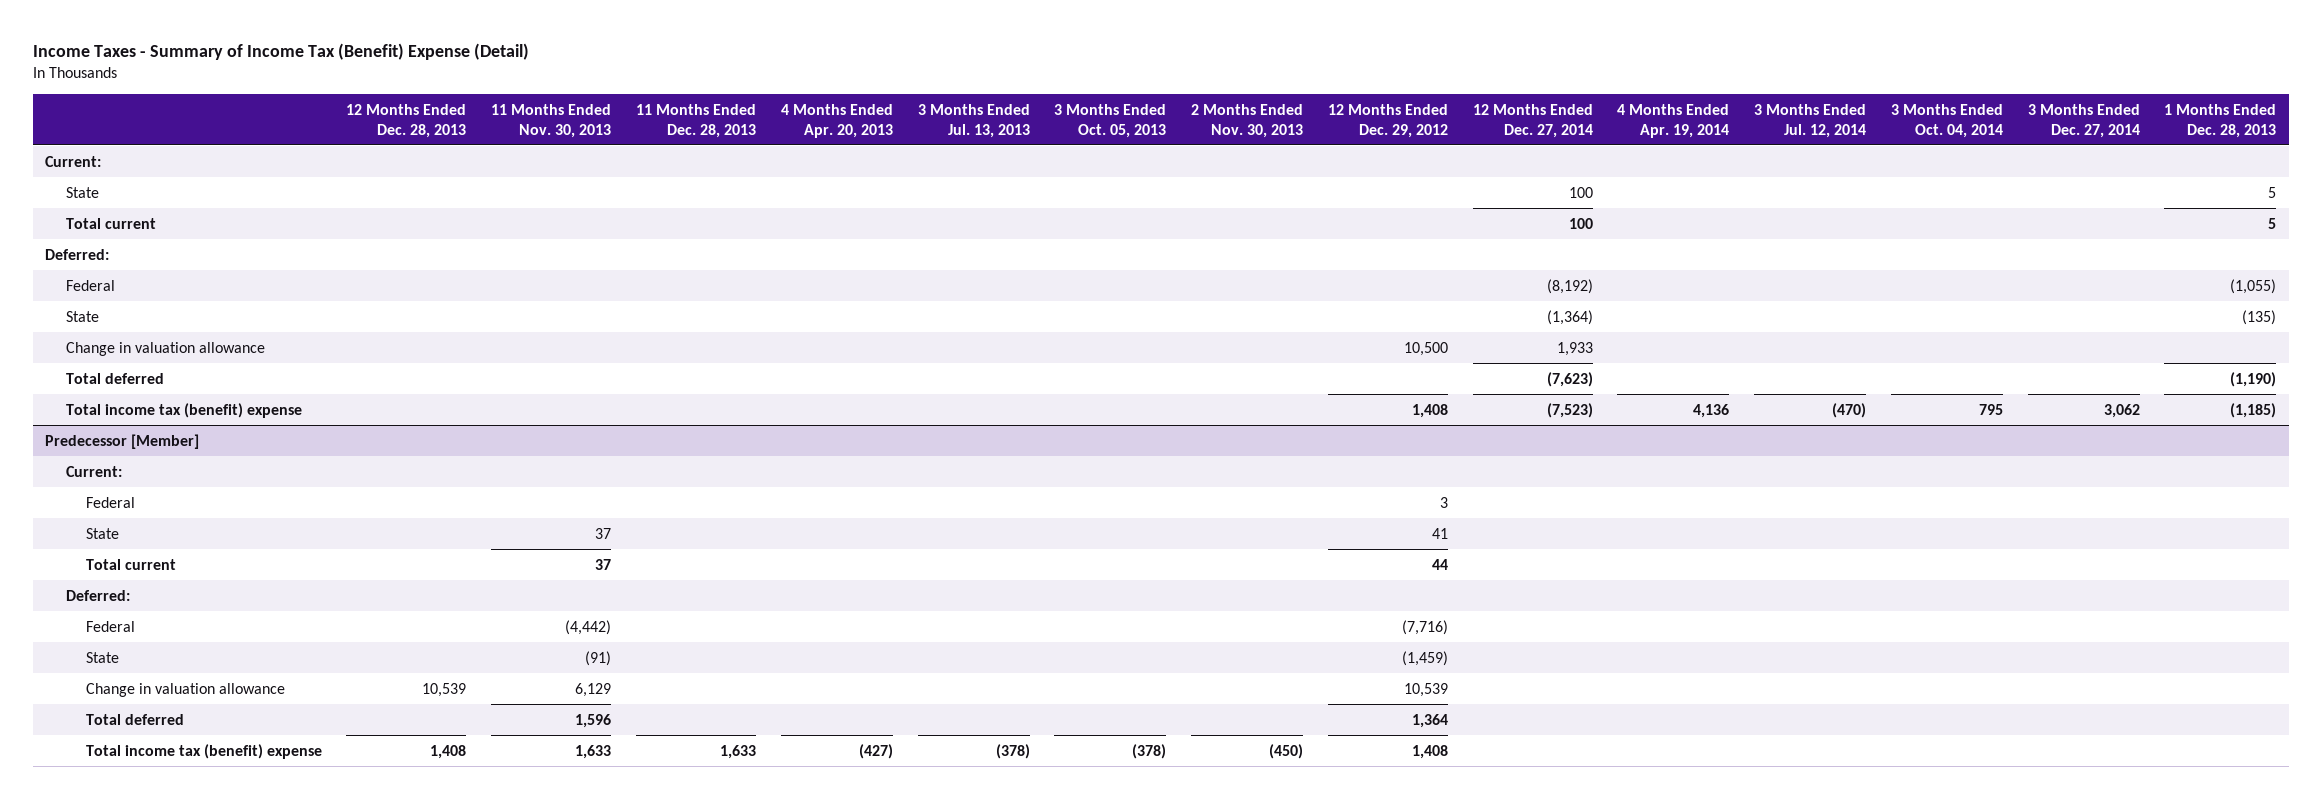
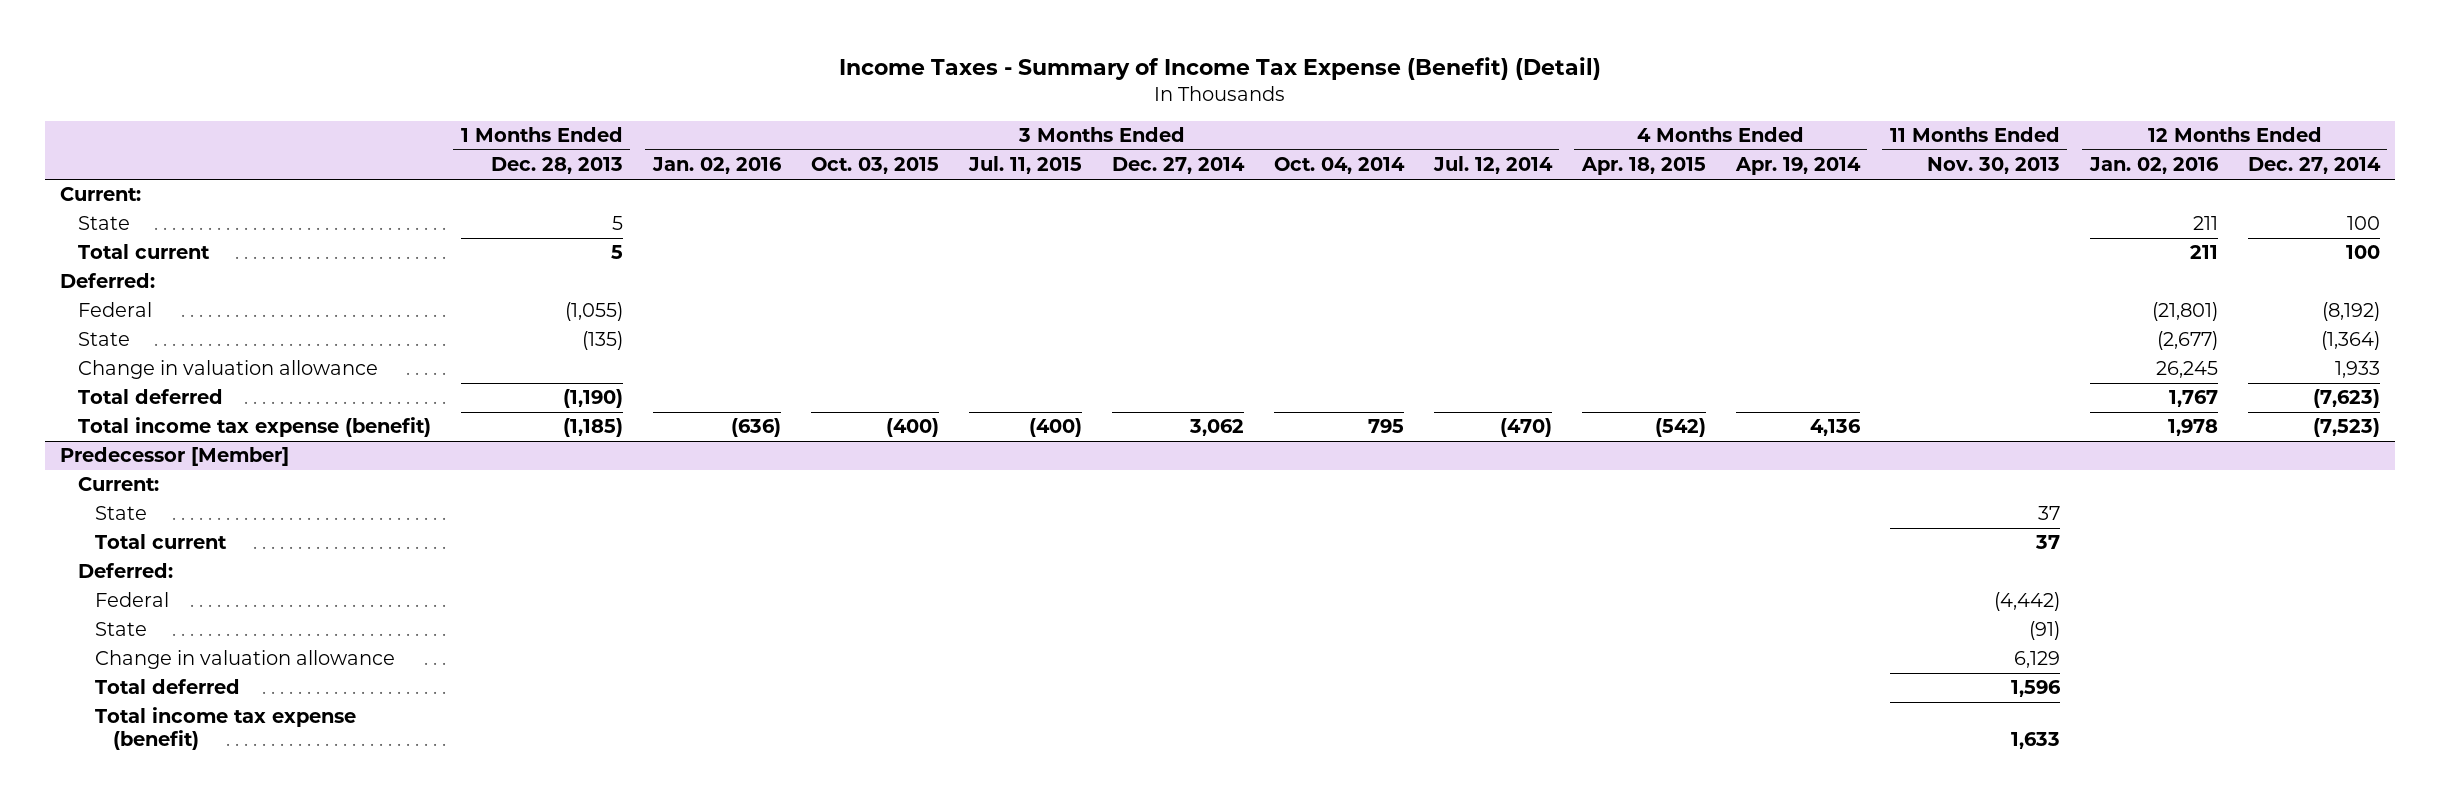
[32,43,529,61] Income Taxes - Summary of Income Tax (Benefit) Expense (Detail) -> [839,57,1602,81] Income Taxes - Summary of Income Tax Expense (Benefit) (Detail)
[346,103,467,138] 12 Months Ended Dec. 28, 2013 -> none
[636,103,757,138] 11 Months Ended Dec. 28, 2013 -> none
[780,103,893,138] 4 Months Ended Apr. 20, 2013 -> none
[917,103,1030,138] 3 Months Ended Jul. 13, 2013 -> none
[1054,103,1167,138] 3 Months Ended Oct. 05, 2013 -> none
[1191,103,1304,138] 2 Months Ended Nov. 30, 2013 -> none
[1327,103,1448,138] 12 Months Ended Dec. 29, 2012 -> none
none -> [651,157,782,175] Jan. 02, 2016
none -> [810,157,939,175] Oct. 03, 2015
none -> [967,156,1082,175] Jul. 11, 2015
none -> [1580,157,1706,176] Apr. 18, 2015
none -> [2088,157,2219,175] Jan. 02, 2016
[65,402,302,418] Total income tax (benefit) expense -> [77,417,431,438] Total income tax expense (benefit)
[85,496,135,508] Federal -> none
[85,743,322,759] Total income tax (benefit) expense -> [95,707,357,751] Total income tax expense (benefit)

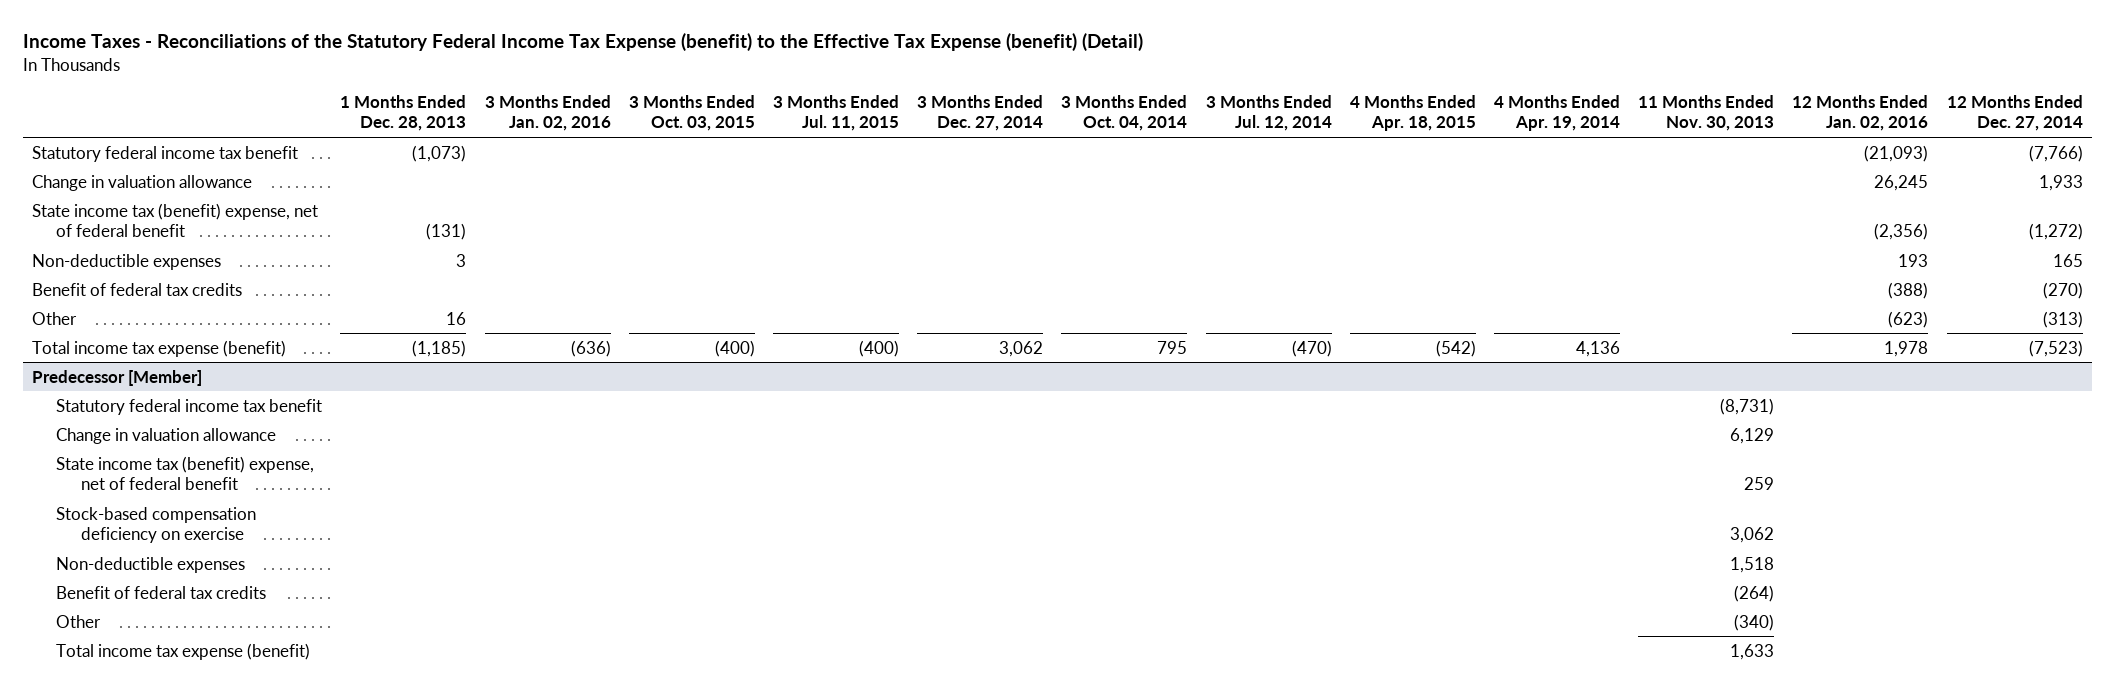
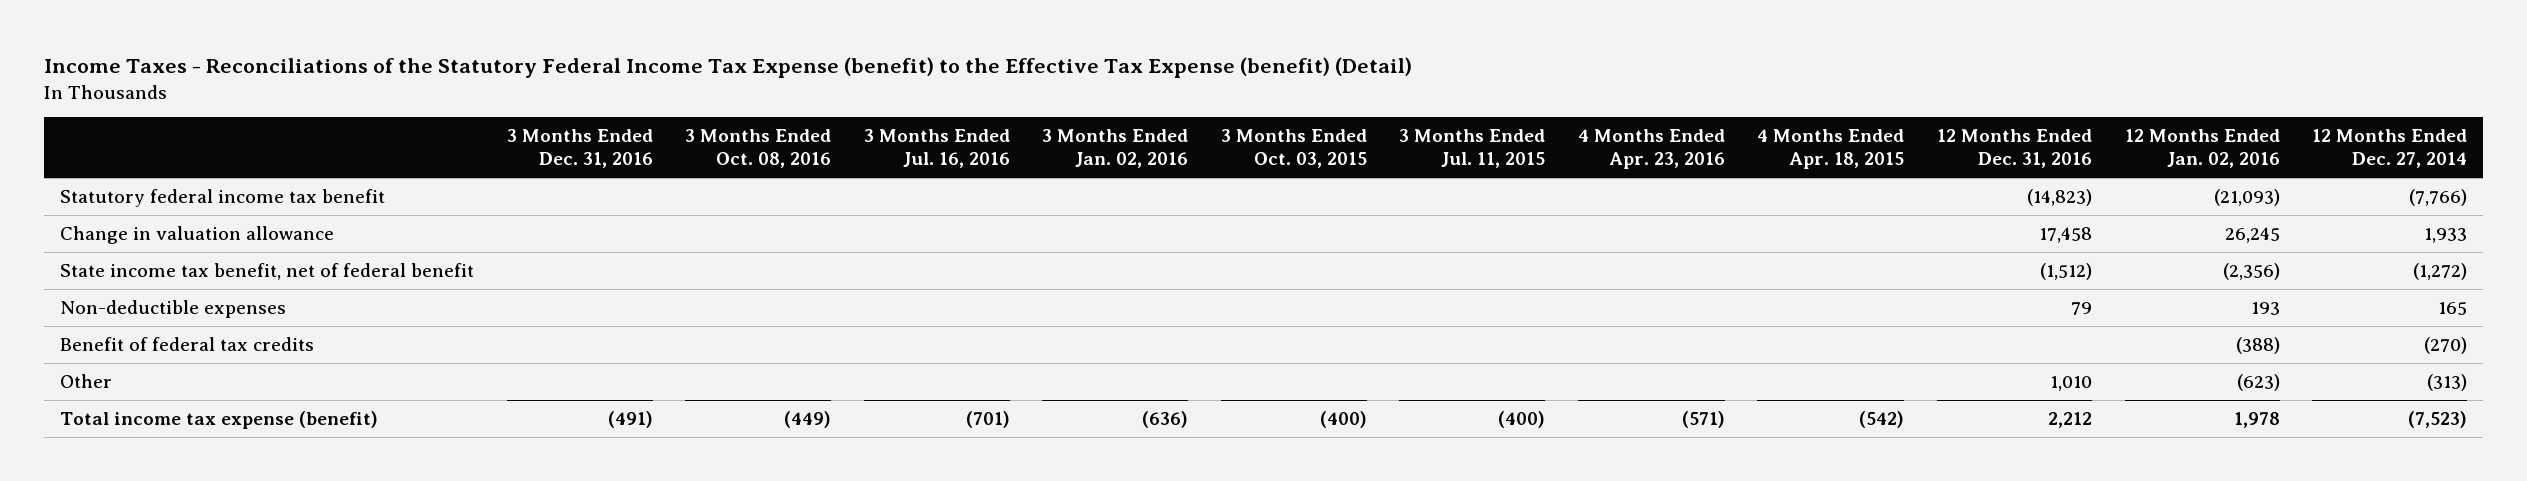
[340,95,467,132] 1 Months Ended Dec. 28, 2013 -> none
[917,95,1044,132] 3 Months Ended Dec. 27, 2014 -> none
[1061,95,1188,132] 3 Months Ended Oct. 04, 2014 -> none
[1205,95,1332,132] 3 Months Ended Jul. 12, 2014 -> none
[1493,95,1620,132] 4 Months Ended Apr. 19, 2014 -> none
[1638,95,1775,132] 11 Months Ended Nov. 30, 2013 -> none
none -> [506,129,653,169] 3 Months Ended Dec. 31, 2016
none -> [685,129,832,169] 3 Months Ended Oct. 08, 2016
none -> [863,129,1010,169] 3 Months Ended Jul. 16, 2016
none -> [1577,129,1725,170] 4 Months Ended Apr. 23, 2016
none -> [1937,129,2093,169] 12 Months Ended Dec. 31, 2016
[31,202,318,237] State income tax (benefit) expense, net of federal benefit -> [60,262,475,280] State income tax benefit, net of federal benefit
[31,369,202,386] Predecessor [Member] -> none
[56,398,323,415] Statutory federal income tax benefit -> none
[56,427,277,444] Change in valuation allowance -> none
[56,455,315,490] State income tax (benefit) expense, net of federal benefit -> none
[56,506,257,543] Stock-based compensation deficiency on exercise -> none
[56,556,246,573] Non-deductible expenses -> none
[56,585,267,599] Benefit of federal tax credits -> none
[56,614,102,628] Other -> none
[56,642,311,660] Total income tax expense (benefit) -> none

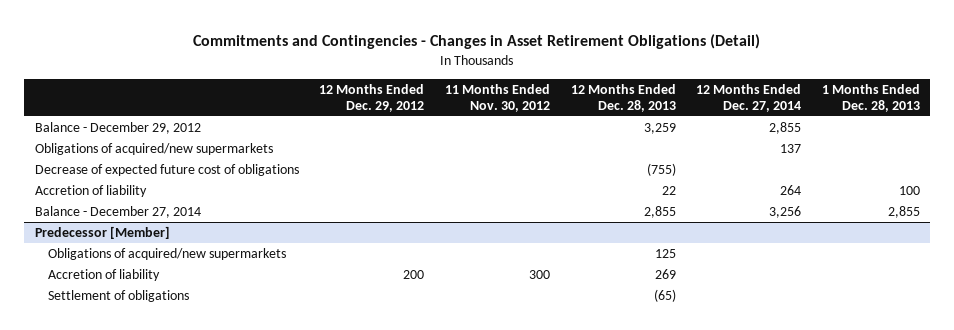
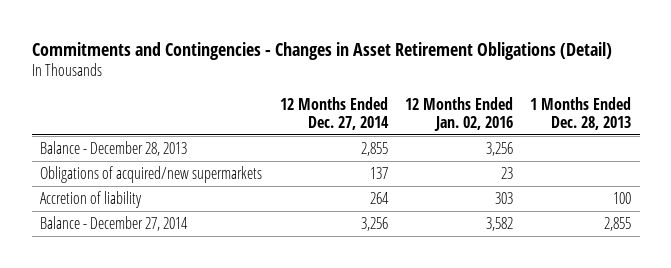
[319,83,425,112] 12 Months Ended Dec. 29, 2012 -> none
[444,83,550,112] 11 Months Ended Nov. 30, 2012 -> none
[570,83,676,112] 12 Months Ended Dec. 28, 2013 -> none
none -> [404,96,513,131] 12 Months Ended Jan. 02, 2016
[34,121,201,134] Balance - December 29, 2012 -> [40,140,188,156] Balance - December 28, 2013
[34,163,299,176] Decrease of expected future cost of obligations -> none
[34,225,170,239] Predecessor [Member] -> none
[48,247,287,260] Obligations of acquired/new supermarkets -> none
[48,268,161,281] Accretion of liability -> none
[48,289,190,302] Settlement of obligations -> none

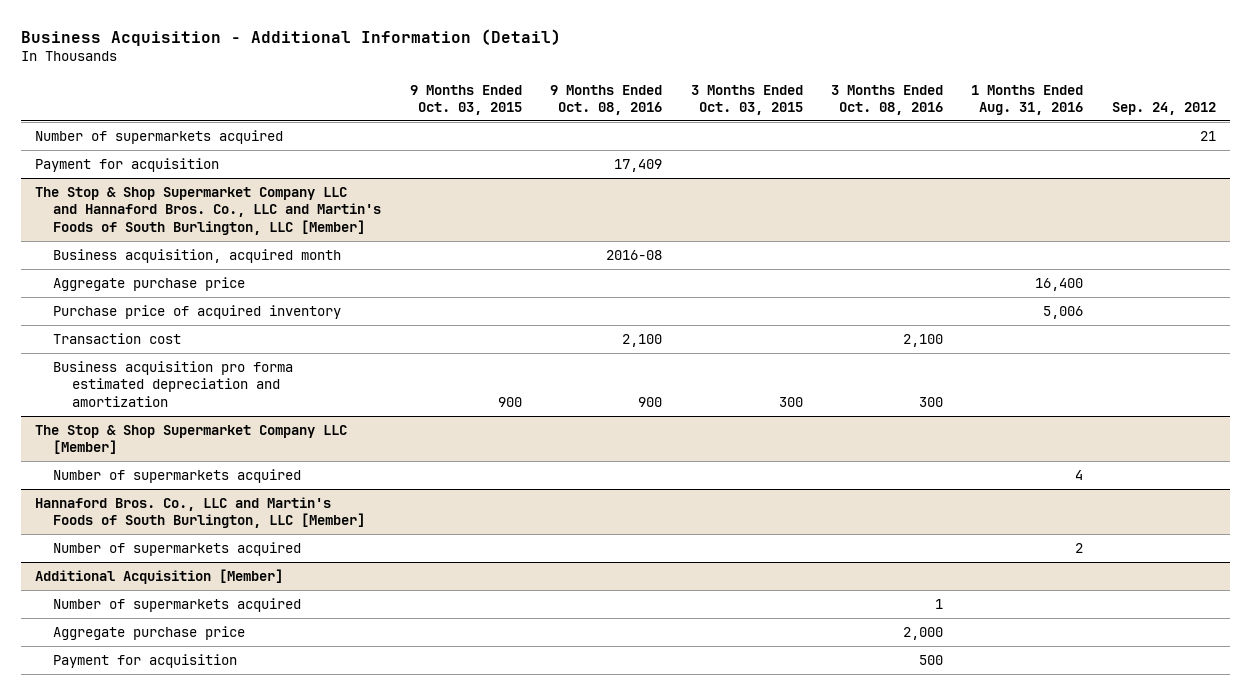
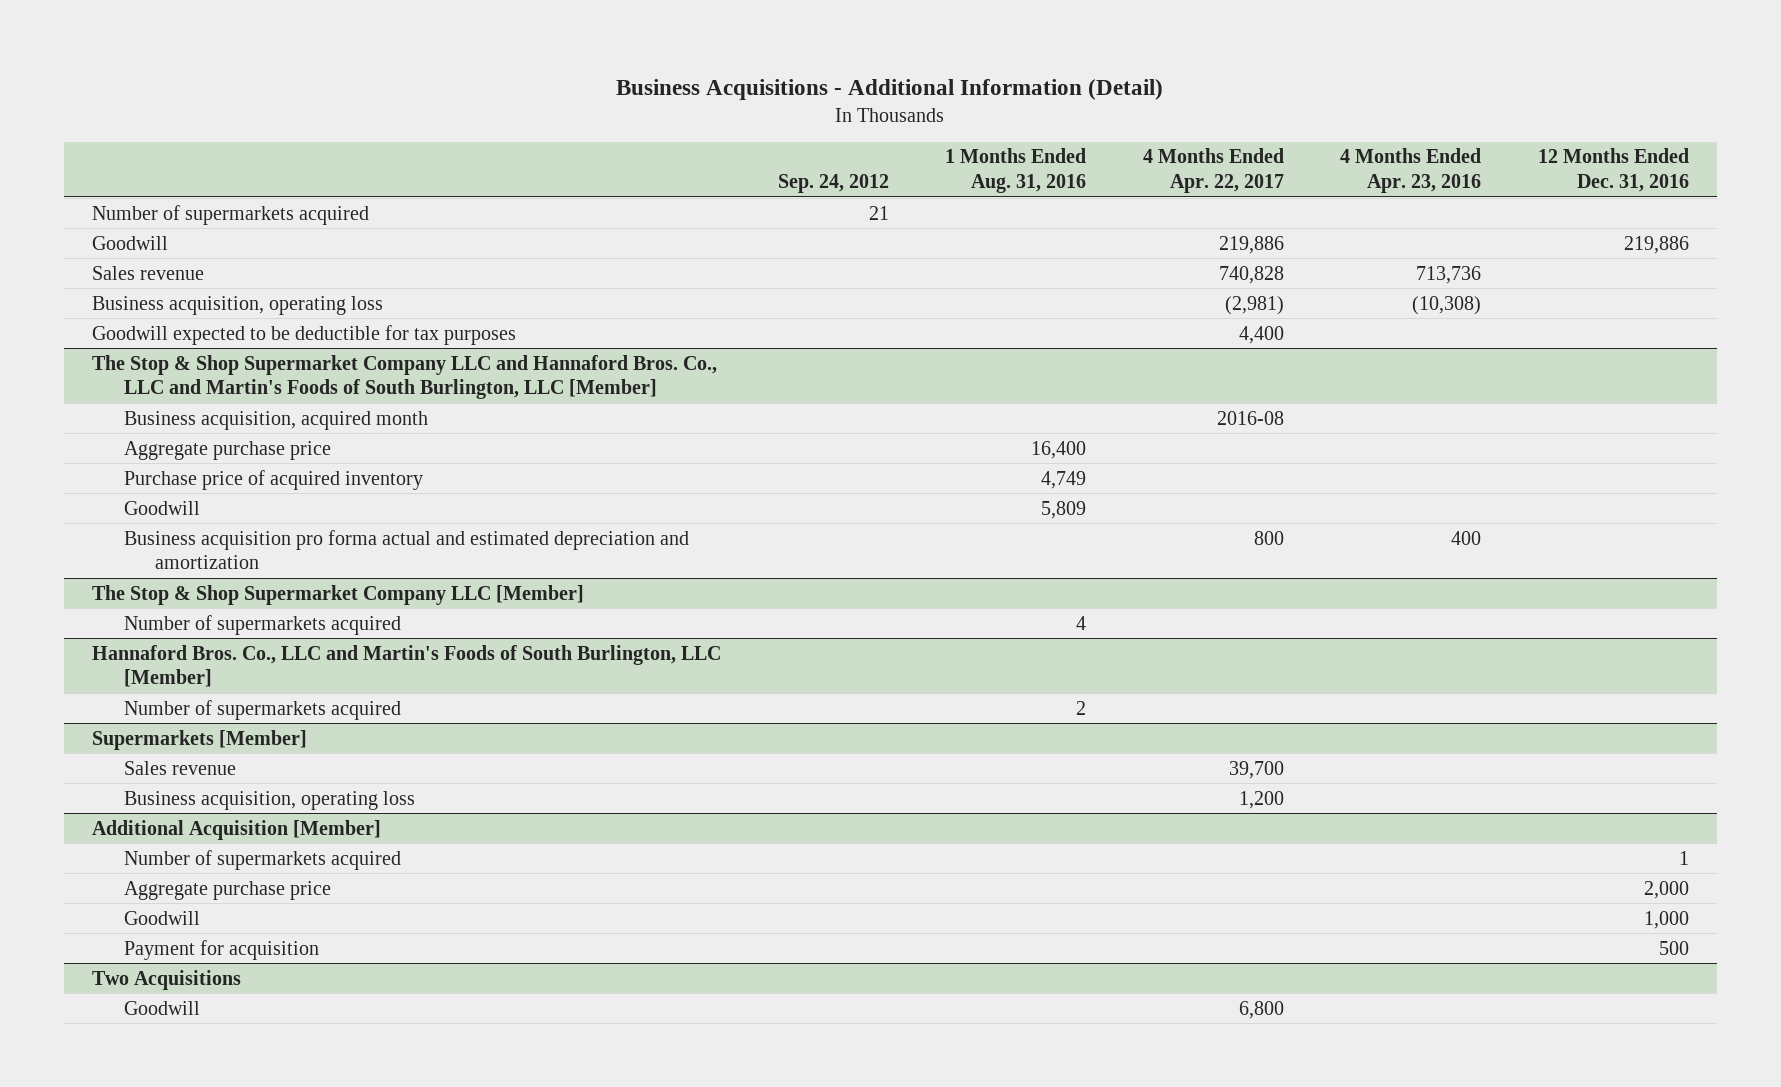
[20,28,561,46] Business Acquisition - Additional Information (Detail) -> [616,78,1164,100] Business Acquisitions - Additional Information (Detail)
[409,84,522,115] 9 Months Ended Oct. 03, 2015 -> none
[550,84,663,115] 9 Months Ended Oct. 08, 2016 -> none
[690,84,803,115] 3 Months Ended Oct. 03, 2015 -> none
[831,84,944,115] 3 Months Ended Oct. 08, 2016 -> none
none -> [1142,148,1284,193] 4 Months Ended Apr. 22, 2017
none -> [1340,148,1482,193] 4 Months Ended Apr. 23, 2016
none -> [1537,148,1689,192] 12 Months Ended Dec. 31, 2016
[34,158,219,173] Payment for acquisition -> none
none -> [92,235,169,250] Goodwill
none -> [92,265,205,280] Sales revenue
none -> [92,295,384,315] Business acquisition, operating loss
none -> [92,324,517,345] Goodwill expected to be deductible for tax purposes
[53,333,182,345] Transaction cost -> none
[1043,306,1084,320] 5,006 -> [1041,470,1087,489] 4,749
none -> [123,500,200,515] Goodwill
[53,361,294,407] Business acquisition pro forma estimated depreciation and amortization -> [123,529,689,570] Business acquisition pro forma actual and estimated depreciation and amortization
none -> [92,729,308,750] Supermarkets [Member]
none -> [123,760,236,775] Sales revenue
none -> [123,790,415,810] Business acquisition, operating loss
none -> [123,910,200,925] Goodwill
none -> [92,969,242,990] Two Acquisitions
none -> [123,1000,200,1015] Goodwill

